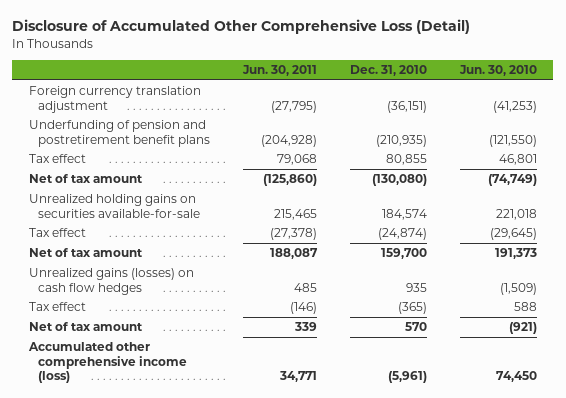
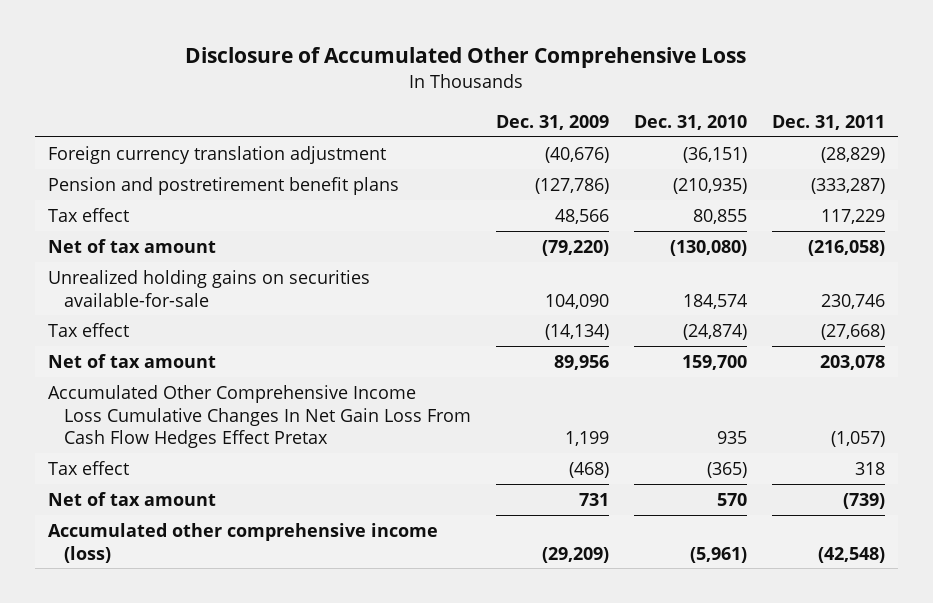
[12,19,471,35] Disclosure of Accumulated Other Comprehensive Loss (Detail) -> [185,47,747,69] Disclosure of Accumulated Other Comprehensive Loss
[241,65,317,77] Jun. 30, 2011 -> none
[458,65,537,77] Jun. 30, 2010 -> none
none -> [495,114,609,130] Dec. 31, 2009
none -> [772,114,886,130] Dec. 31, 2011
[28,120,210,147] Underfunding of pension and postretirement benefit plans -> [47,176,399,195] Pension and postretirement benefit plans
[28,268,194,295] Unrealized gains (losses) on cash flow hedges -> [47,384,471,449] Accumulated Other Comprehensive Income Loss Cumulative Changes In Net Gain Loss From Cash Flow Hedges Effect Pretax

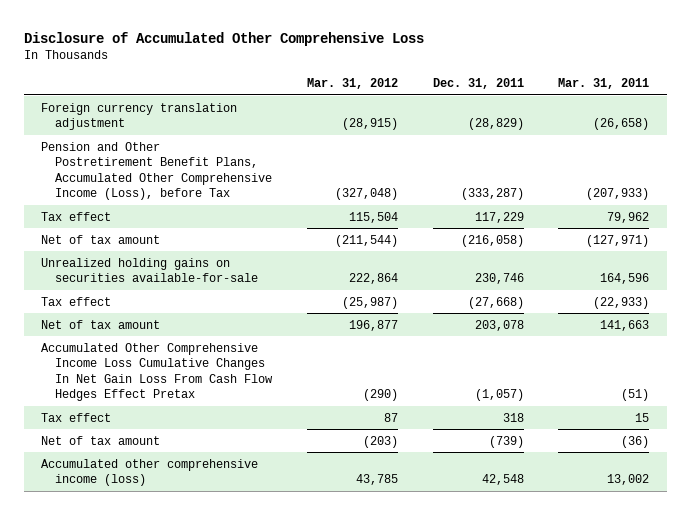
[495,114,609,130] Dec. 31, 2009 -> none
[633,114,747,130] Dec. 31, 2010 -> none
none -> [307,77,399,89] Mar. 31, 2012
none -> [558,77,650,89] Mar. 31, 2011
[47,176,399,195] Pension and postretirement benefit plans -> [41,141,273,201] Pension and Other Postretirement Benefit Plans, Accumulated Other Comprehensive Income (Loss), before Tax
[818,546,886,563] (42,548) -> [481,474,524,486] 42,548

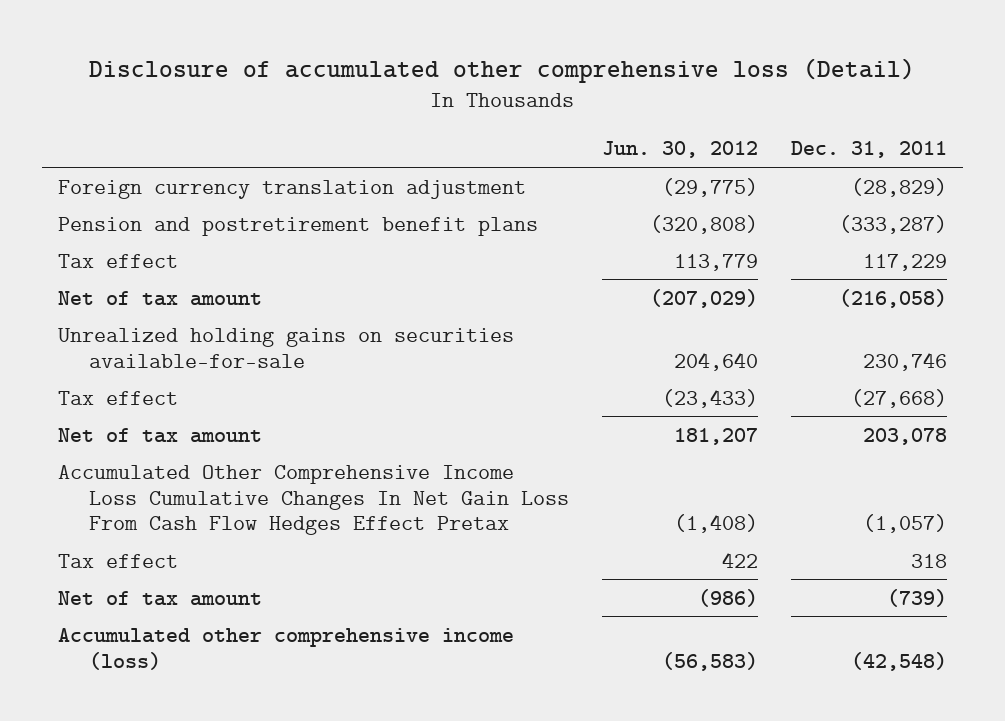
[23,31,424,46] Disclosure of Accumulated Other Comprehensive Loss -> [89,57,916,83] Disclosure of accumulated other comprehensive loss (Detail)
[307,77,399,89] Mar. 31, 2012 -> none
[558,77,650,89] Mar. 31, 2011 -> none
none -> [602,141,759,159] Jun. 30, 2012
[41,141,273,201] Pension and Other Postretirement Benefit Plans, Accumulated Other Comprehensive Income (Loss), before Tax -> [58,216,539,236] Pension and postretirement benefit plans
[481,474,524,486] 42,548 -> [850,651,947,671] (42,548)

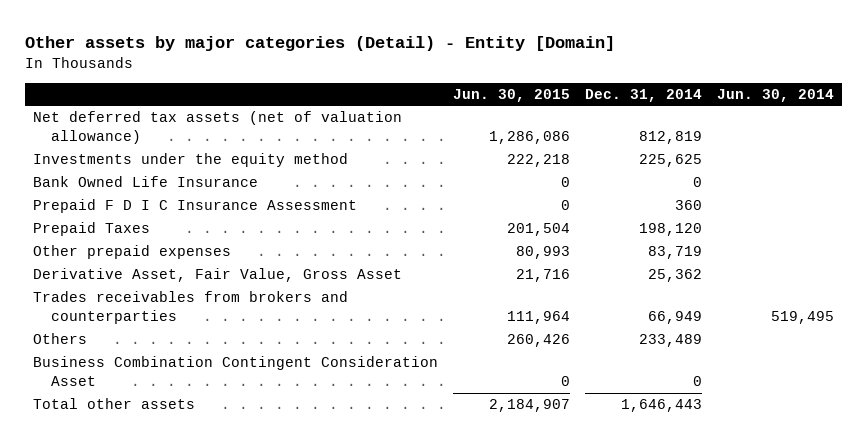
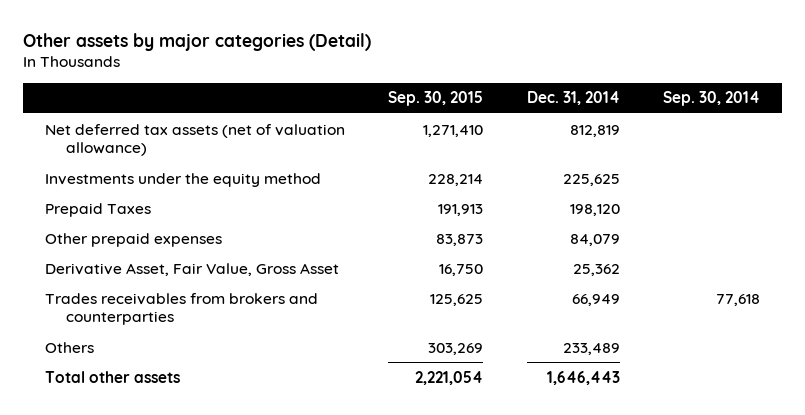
[25,36,616,52] Other assets by major categories (Detail) - Entity [Domain] -> [22,32,371,51] Other assets by major categories (Detail)
[453,88,571,102] Jun. 30, 2015 -> none
[717,88,835,102] Jun. 30, 2014 -> none
none -> [388,91,484,107] Sep. 30, 2015
none -> [662,91,760,107] Sep. 30, 2014
[32,176,258,188] Bank Owned Life Insurance -> none
[32,199,357,214] Prepaid F D I C Insurance Assessment -> none
[648,246,703,260] 83,719 -> [569,233,620,246] 84,079
[32,356,438,387] Business Combination Contingent Consideration Asset -> none

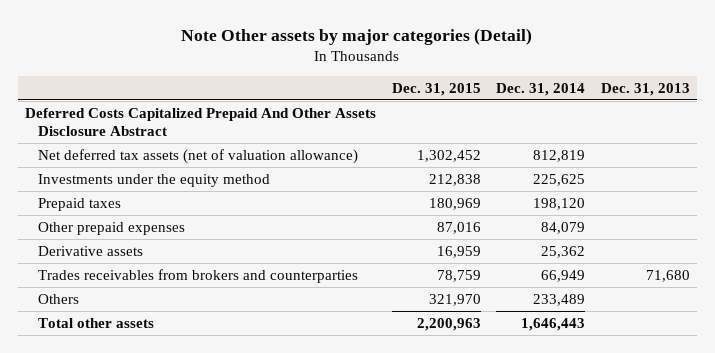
[22,32,371,51] Other assets by major categories (Detail) -> [181,27,533,45] Note Other assets by major categories (Detail)
[388,91,484,107] Sep. 30, 2015 -> none
[662,91,760,107] Sep. 30, 2014 -> none
none -> [391,83,481,97] Dec. 31, 2015
none -> [600,83,690,97] Dec. 31, 2013
none -> [25,107,377,137] Deferred Costs Capitalized Prepaid And Other Assets Disclosure Abstract
[44,202,151,217] Prepaid Taxes -> [38,197,122,211] Prepaid taxes
[44,262,339,276] Derivative Asset, Fair Value, Gross Asset -> [38,245,144,256] Derivative assets

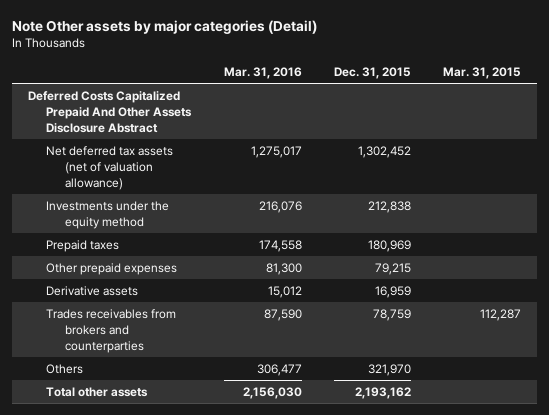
[496,83,586,97] Dec. 31, 2014 -> none
[600,83,690,97] Dec. 31, 2013 -> none
none -> [223,66,302,79] Mar. 31, 2016
none -> [443,66,522,79] Mar. 31, 2015
[436,221,481,234] 87,016 -> [374,263,411,276] 79,215
[416,317,481,331] 2,200,963 -> [354,387,411,400] 2,193,162

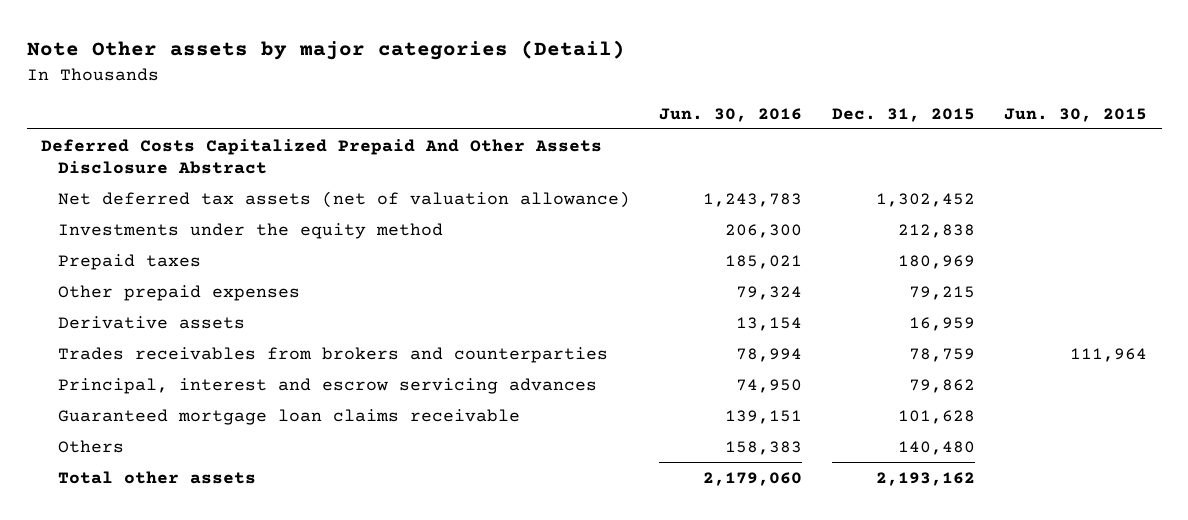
[223,66,302,79] Mar. 31, 2016 -> none
[443,66,522,79] Mar. 31, 2015 -> none
none -> [659,107,803,122] Jun. 30, 2016
none -> [1003,107,1147,122] Jun. 30, 2015
none -> [58,377,598,394] Principal, interest and escrow servicing advances
none -> [58,408,521,425] Guaranteed mortgage loan claims receivable
[367,364,411,377] 321,970 -> [897,440,975,455] 140,480

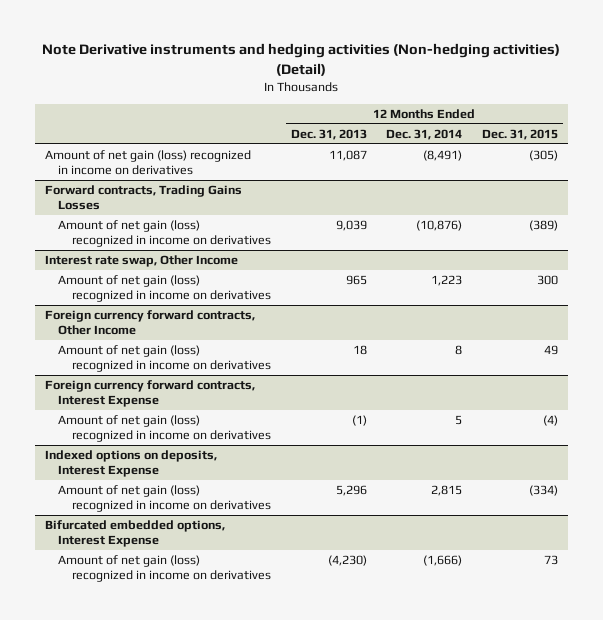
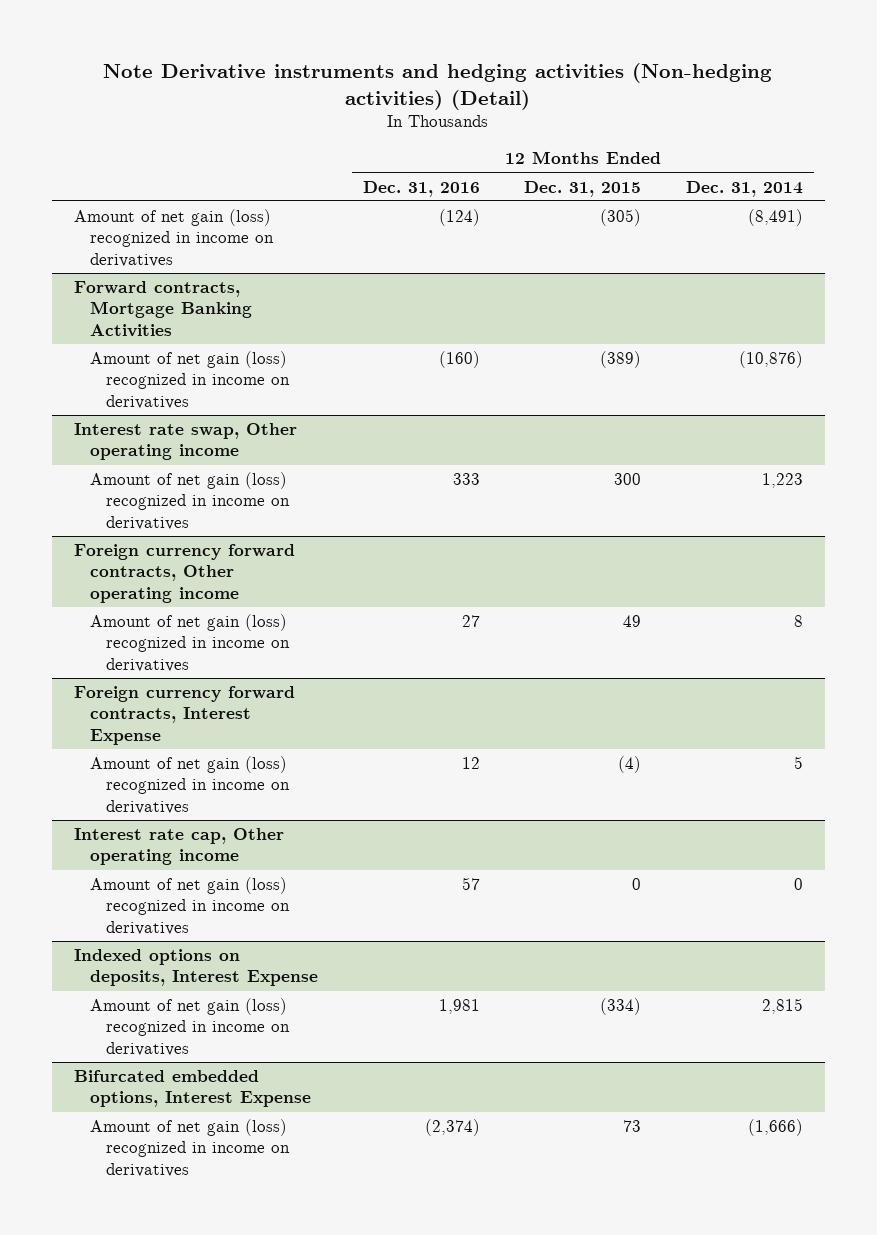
[290,128,367,140] Dec. 31, 2013 -> none
none -> [362,180,480,197] Dec. 31, 2016
[44,185,242,210] Forward contracts, Trading Gains Losses -> none
none -> [73,280,253,337] Forward contracts, Mortgage Banking Activities
[44,255,238,268] Interest rate swap, Other Income -> [73,422,297,461] Interest rate swap, Other operating income
[44,310,255,335] Foreign currency forward contracts, Other Income -> [73,543,295,603] Foreign currency forward contracts, Other operating income
none -> [73,827,284,866] Interest rate cap, Other operating income
none -> [90,876,291,935] Amount of net gain (loss) recognized in income on derivatives

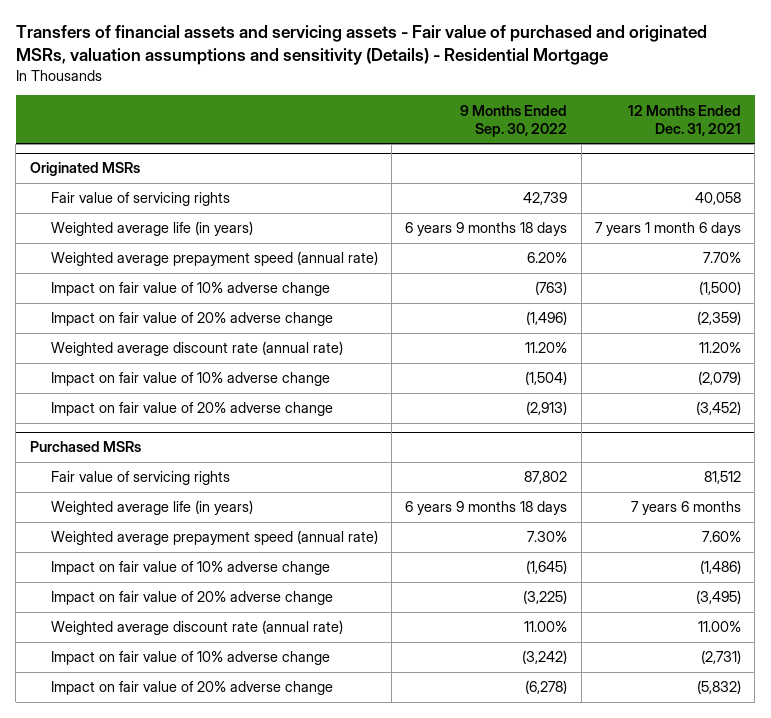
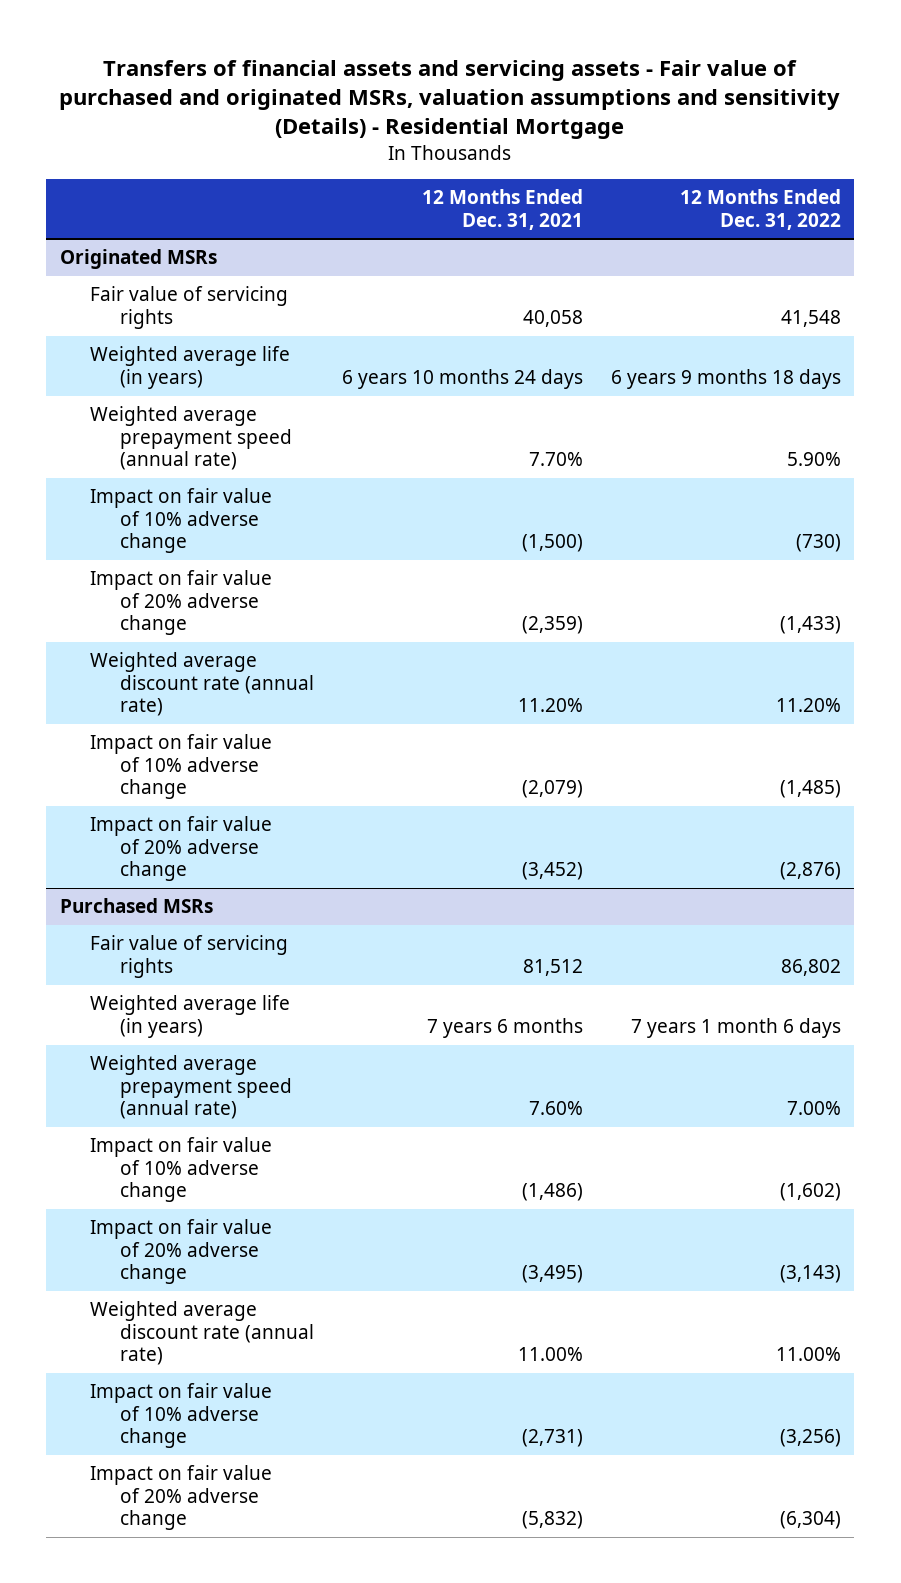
[460,104,568,137] 9 Months Ended Sep. 30, 2022 -> none
none -> [679,189,841,230] 12 Months Ended Dec. 31, 2022
[595,222,742,237] 7 years 1 month 6 days -> [341,368,583,389] 6 years 10 months 24 days

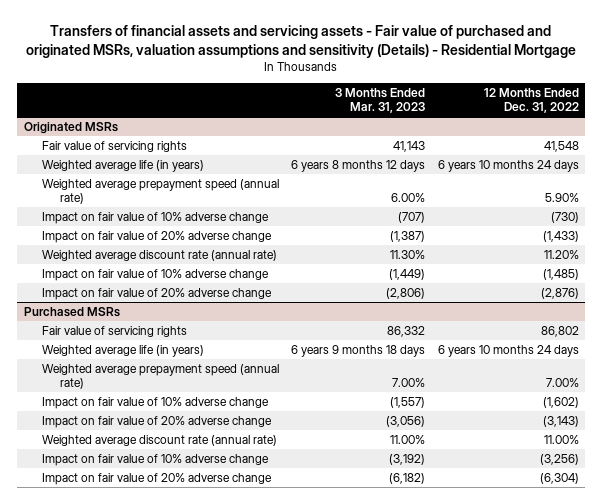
[421,189,583,230] 12 Months Ended Dec. 31, 2021 -> none
none -> [335,87,426,114] 3 Months Ended Mar. 31, 2023
[610,368,841,389] 6 years 9 months 18 days -> [437,159,579,172] 6 years 10 months 24 days
[630,1017,841,1038] 7 years 1 month 6 days -> [437,344,579,357] 6 years 10 months 24 days

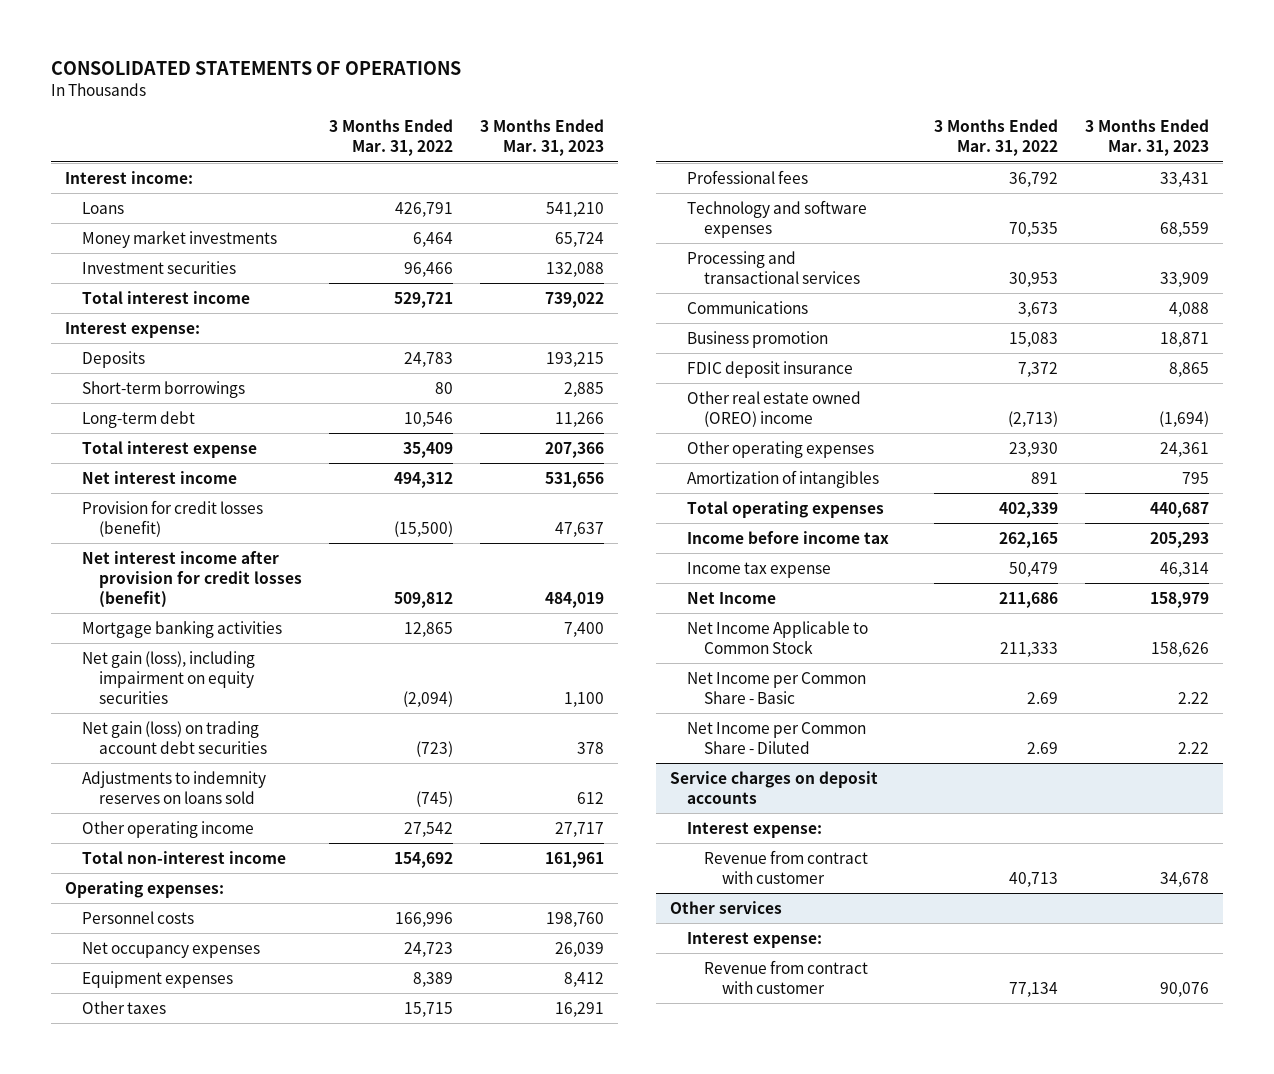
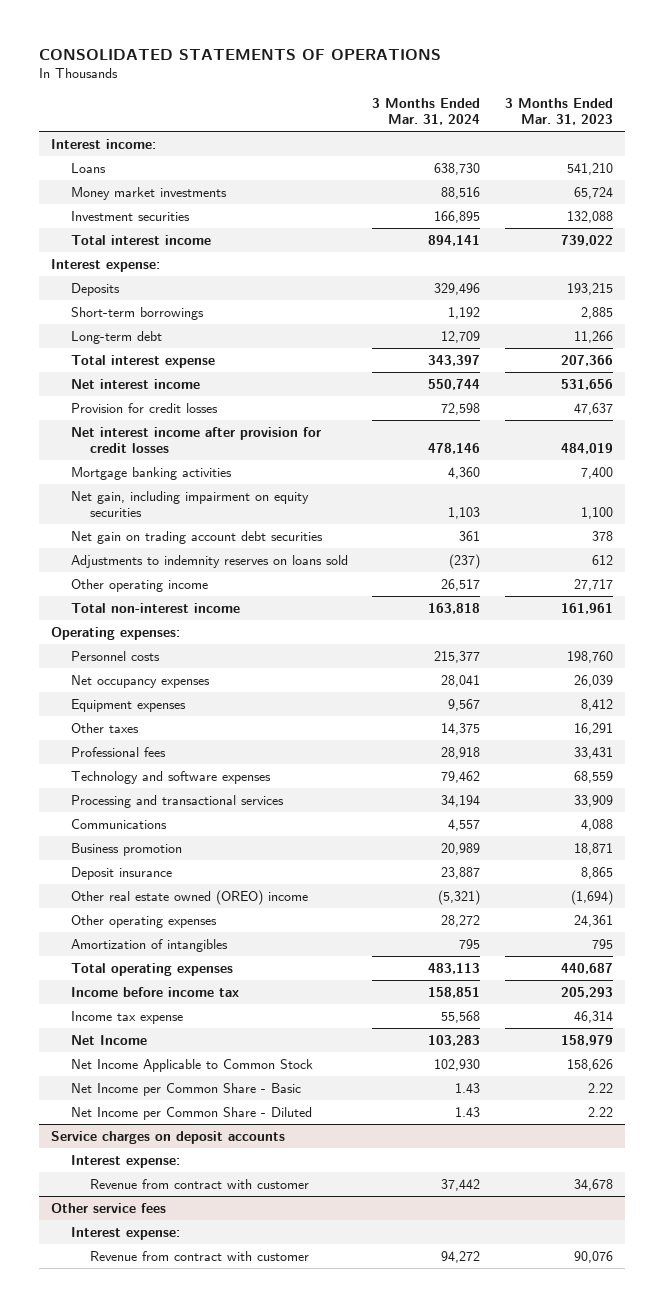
[329,119,454,157] 3 Months Ended Mar. 31, 2022 -> none
none -> [372,98,481,126] 3 Months Ended Mar. 31, 2024
[81,499,263,537] Provision for credit losses (benefit) -> [70,402,218,413] Provision for credit losses
[81,550,303,608] Net interest income after provision for credit losses (benefit) -> [70,426,321,453] Net interest income after provision for credit losses
[81,650,255,704] Net gain (loss), including impairment on equity securities -> [70,490,309,517] Net gain, including impairment on equity securities
[81,720,268,754] Net gain (loss) on trading account debt securities -> [70,530,323,544] Net gain on trading account debt securities
[687,360,854,378] FDIC deposit insurance -> [70,866,172,880] Deposit insurance
[669,900,782,914] Other services -> [51,1202,167,1213] Other service fees

